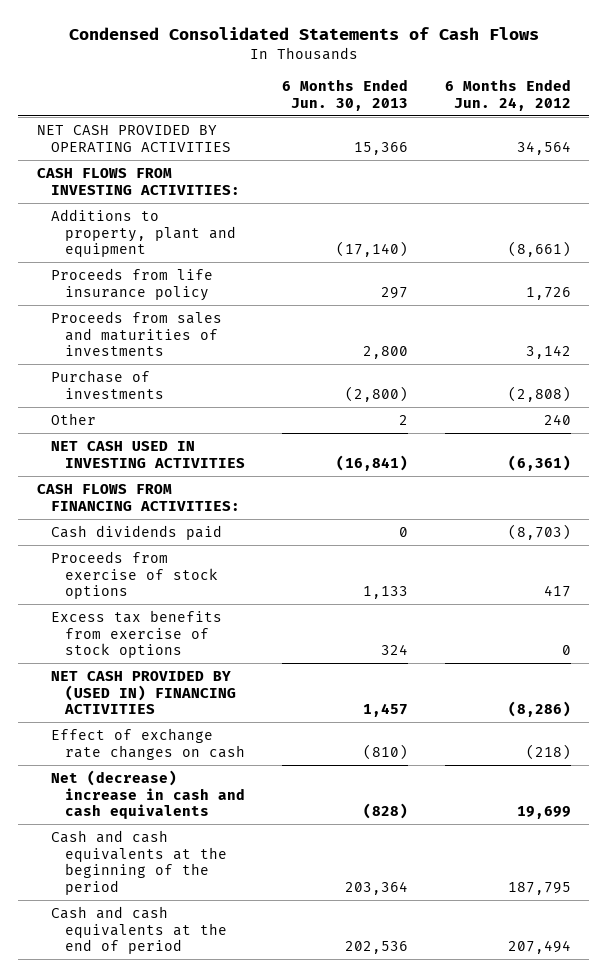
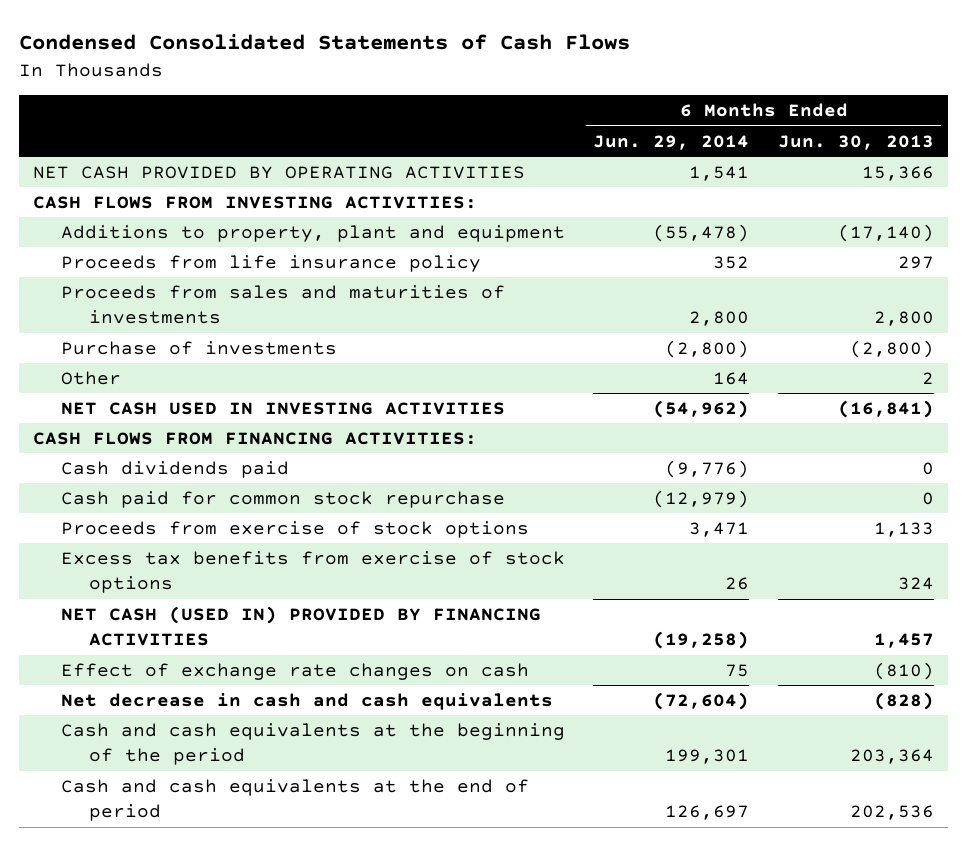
[444,79,571,111] 6 Months Ended Jun. 24, 2012 -> none
none -> [593,134,750,150] Jun. 29, 2014
none -> [61,490,506,508] Cash paid for common stock repurchase
[50,670,236,715] NET CASH PROVIDED BY (USED IN) FINANCING ACTIVITIES -> [61,605,542,647] NET CASH (USED IN) PROVIDED BY FINANCING ACTIVITIES
[50,769,245,820] Net (decrease) increase in cash and cash equivalents -> [61,692,554,710] Net decrease in cash and cash equivalents

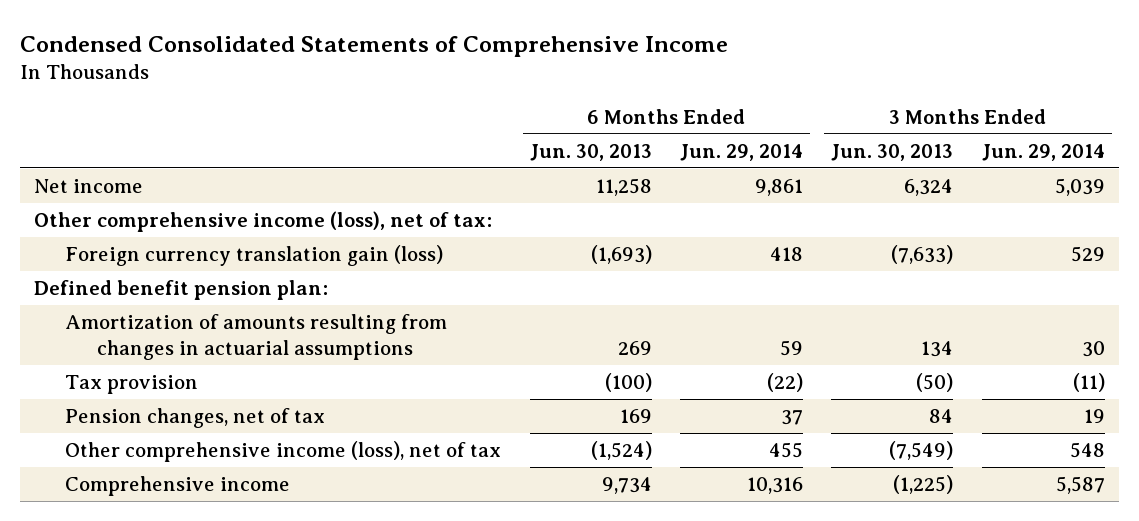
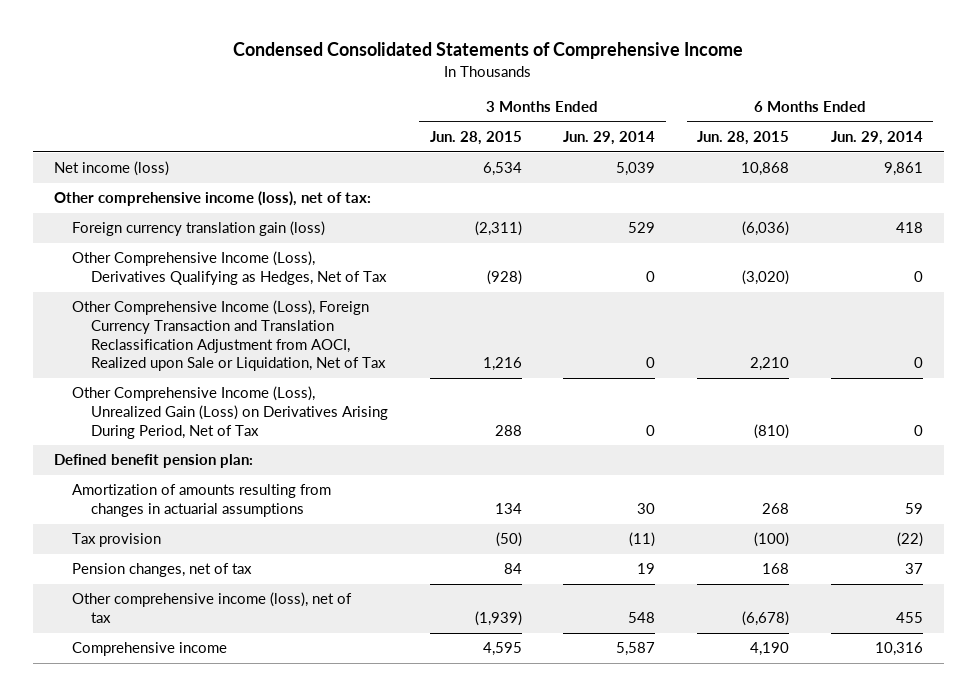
[529,143,652,161] Jun. 30, 2013 -> none
[831,143,954,161] Jun. 30, 2013 -> none
none -> [429,131,522,146] Jun. 28, 2015
none -> [697,131,790,146] Jun. 28, 2015
[34,178,144,193] Net income -> [53,161,169,177] Net income (loss)
none -> [72,251,387,286] Other Comprehensive Income (Loss), Derivatives Qualifying as Hedges, Net of Tax
none -> [72,300,386,372] Other Comprehensive Income (Loss), Foreign Currency Transaction and Translation Reclassification Adjustment from AOCI, Realized upon Sale or Liquidation, Net of Tax
none -> [72,386,388,439] Other Comprehensive Income (Loss), Unrealized Gain (Loss) on Derivatives Arising During Period, Net of Tax

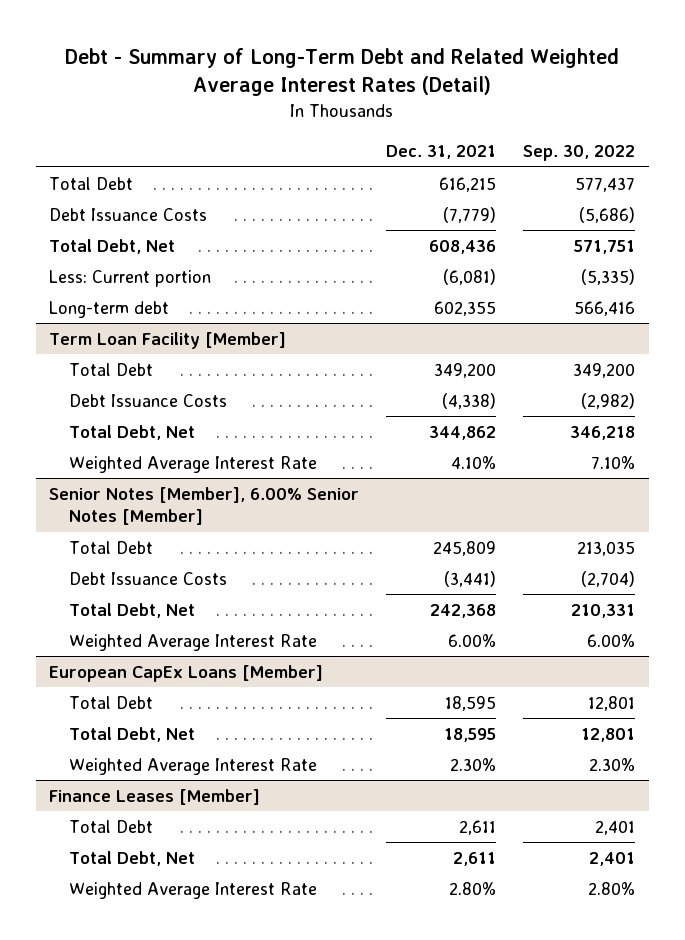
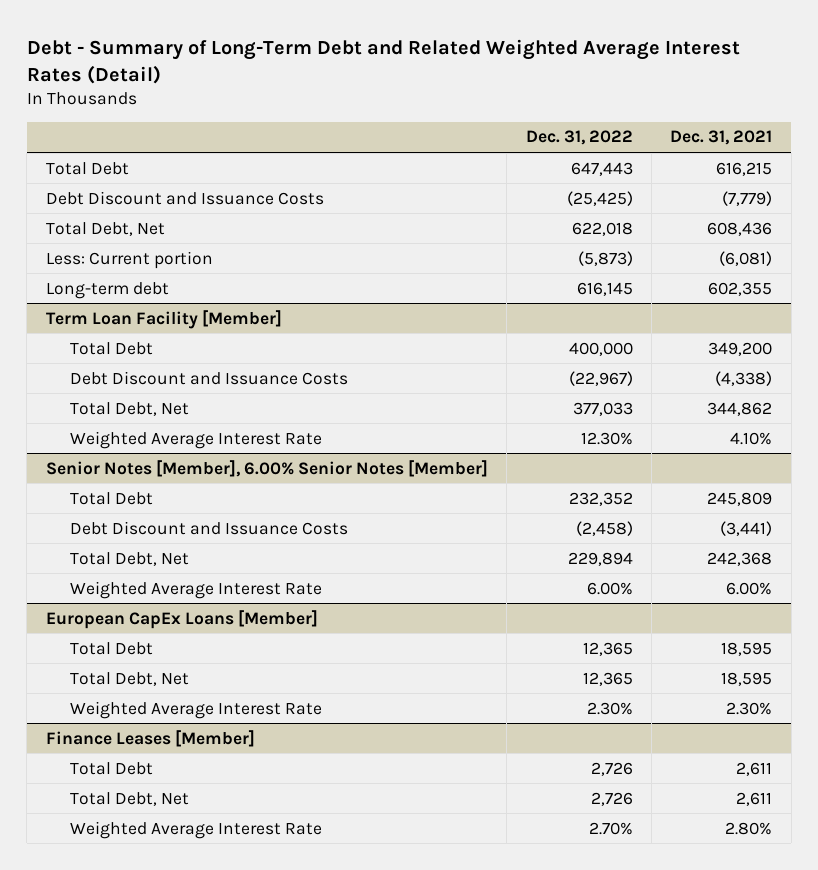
[523,145,636,162] Sep. 30, 2022 -> none
none -> [525,130,633,146] Dec. 31, 2022
[49,207,208,221] Debt Issuance Costs -> [45,190,324,205] Debt Discount and Issuance Costs
[69,393,228,407] Debt Issuance Costs -> [69,370,348,385] Debt Discount and Issuance Costs
[69,571,228,585] Debt Issuance Costs -> [69,520,348,535] Debt Discount and Issuance Costs

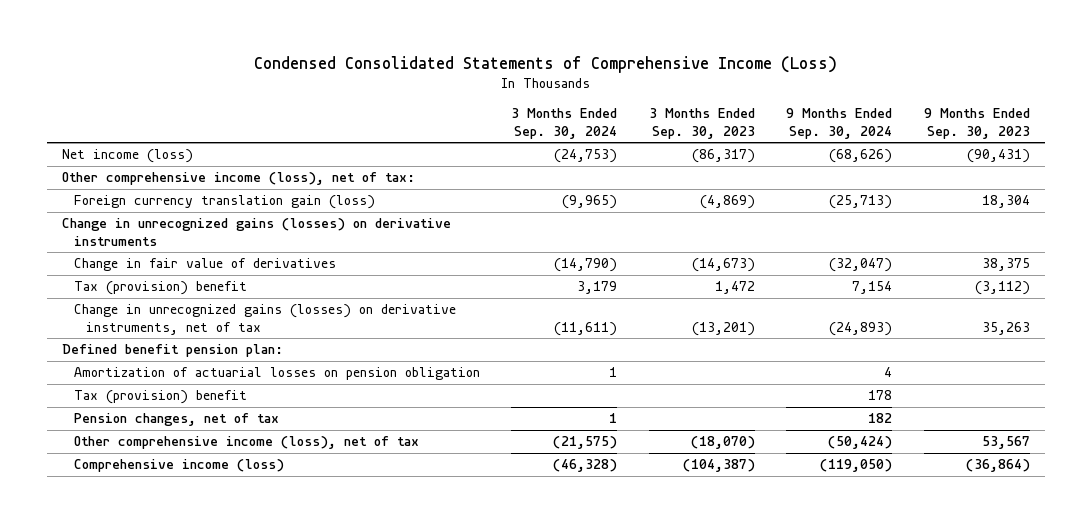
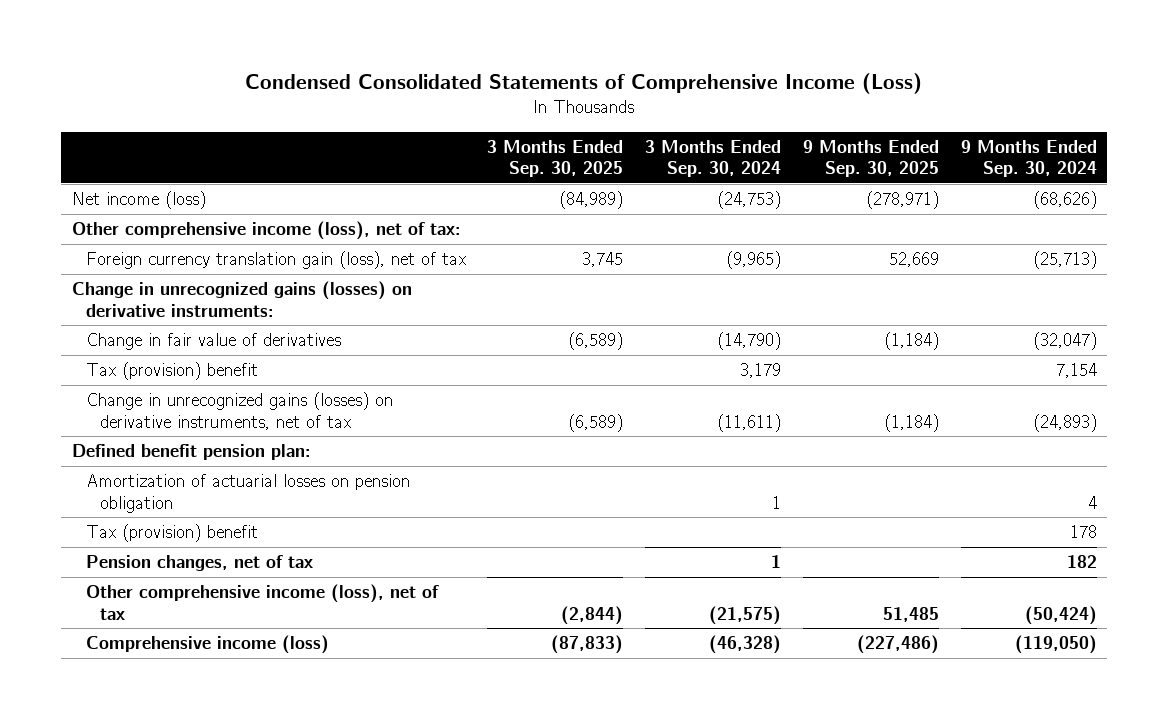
[648,108,755,139] 3 Months Ended Sep. 30, 2023 -> none
[923,108,1030,139] 9 Months Ended Sep. 30, 2023 -> none
none -> [487,139,624,178] 3 Months Ended Sep. 30, 2025
none -> [802,139,939,178] 9 Months Ended Sep. 30, 2025
[73,195,375,210] Foreign currency translation gain (loss) -> [85,251,466,270] Foreign currency translation gain (loss), net of tax
[62,218,452,246] Change in unrecognized gains (losses) on derivative instruments -> [71,281,412,317] Change in unrecognized gains (losses) on derivative instruments:

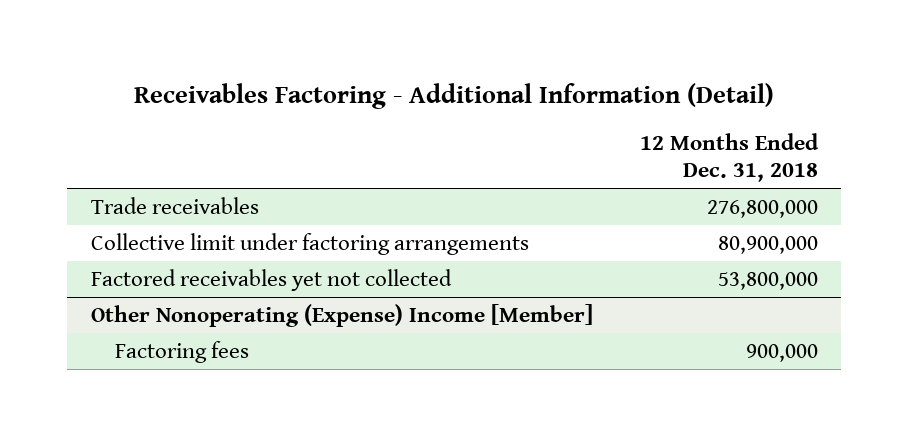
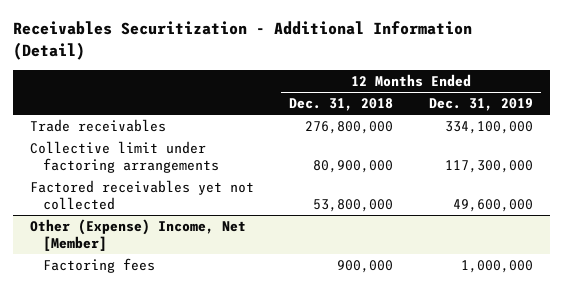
[134,82,775,109] Receivables Factoring - Additional Information (Detail) -> [12,21,472,60] Receivables Securitization - Additional Information (Detail)
none -> [428,98,533,112] Dec. 31, 2019
[90,303,593,327] Other Nonoperating (Expense) Income [Member] -> [30,219,247,251] Other (Expense) Income, Net [Member]

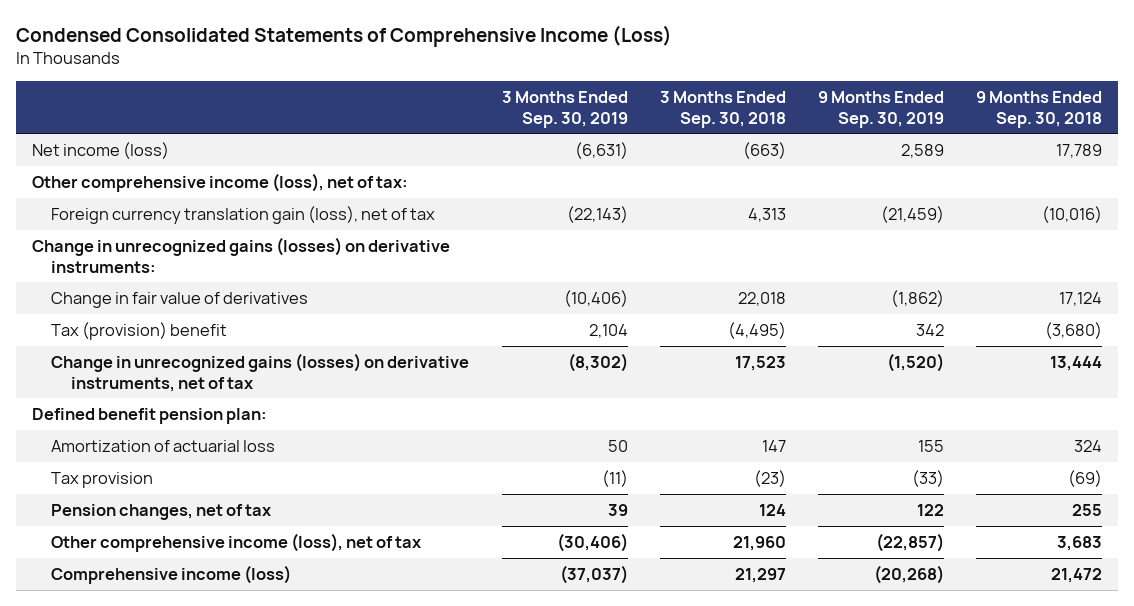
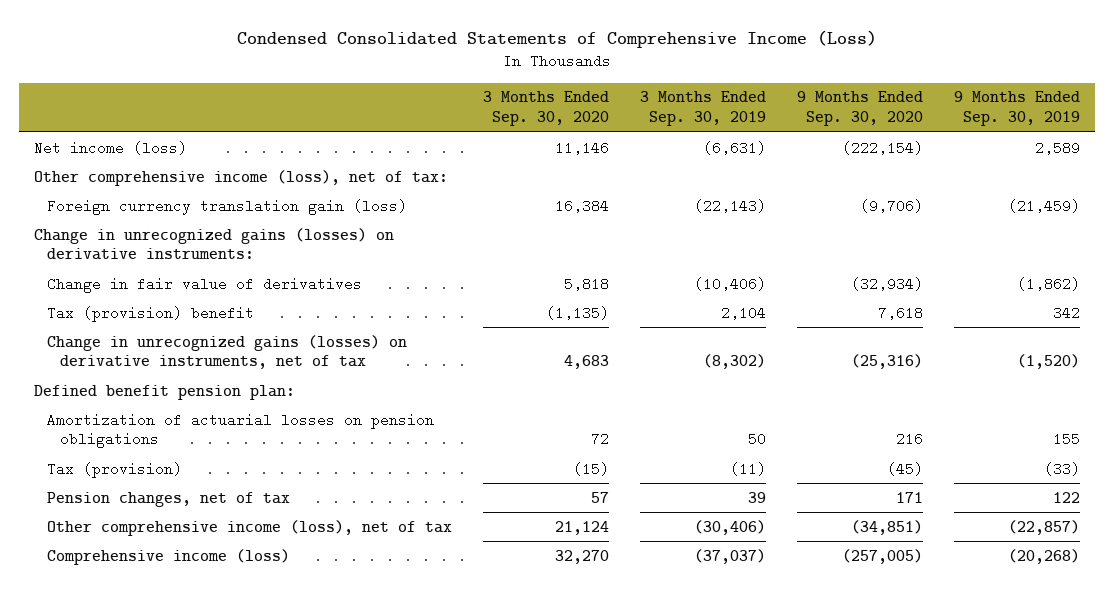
[659,90,786,128] 3 Months Ended Sep. 30, 2018 -> none
[976,90,1103,128] 9 Months Ended Sep. 30, 2018 -> none
none -> [482,91,609,127] 3 Months Ended Sep. 30, 2020
none -> [796,91,923,127] 9 Months Ended Sep. 30, 2020
[51,205,436,224] Foreign currency translation gain (loss), net of tax -> [46,198,407,215] Foreign currency translation gain (loss)
[51,439,276,452] Amortization of actuarial loss -> [46,412,434,449] Amortization of actuarial losses on pension obligations
[51,471,154,488] Tax provision -> [46,461,182,478] Tax (provision)

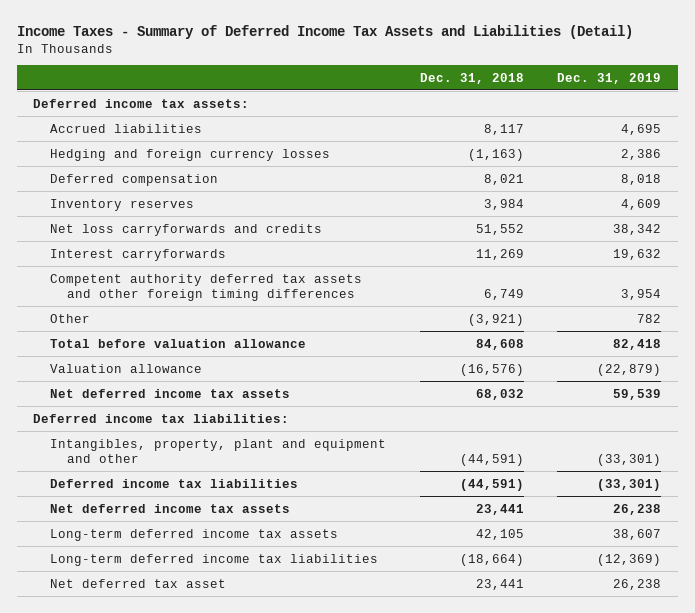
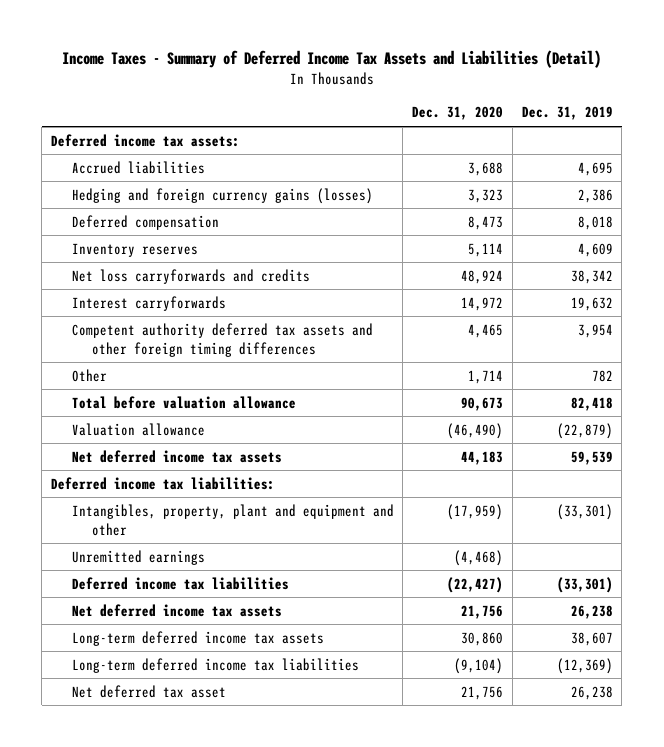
[419,72,524,84] Dec. 31, 2018 -> none
none -> [412,106,504,121] Dec. 31, 2020
[50,148,331,161] Hedging and foreign currency losses -> [71,187,373,204] Hedging and foreign currency gains (losses)
none -> [71,549,205,565] Unremitted earnings

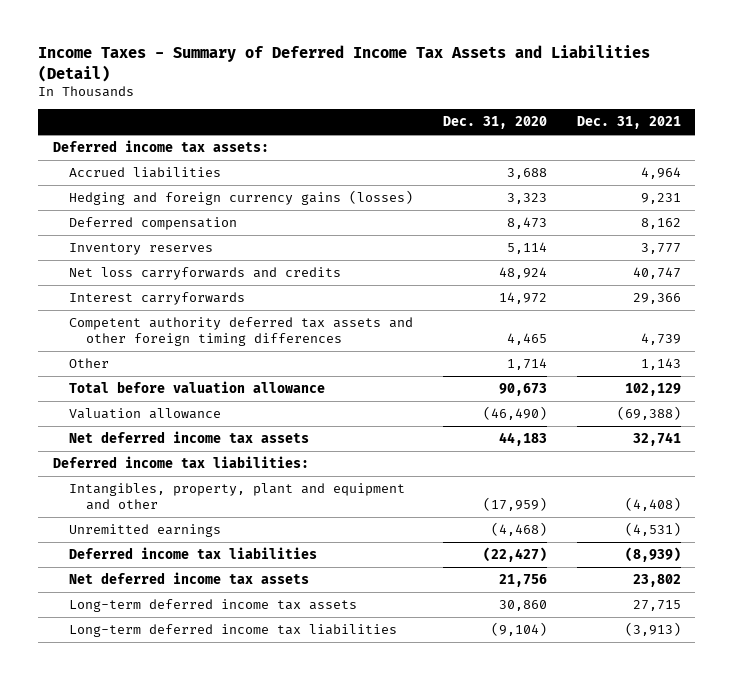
[521,106,613,121] Dec. 31, 2019 -> none
none -> [576,116,681,130] Dec. 31, 2021
[71,684,226,698] Net deferred tax asset -> none

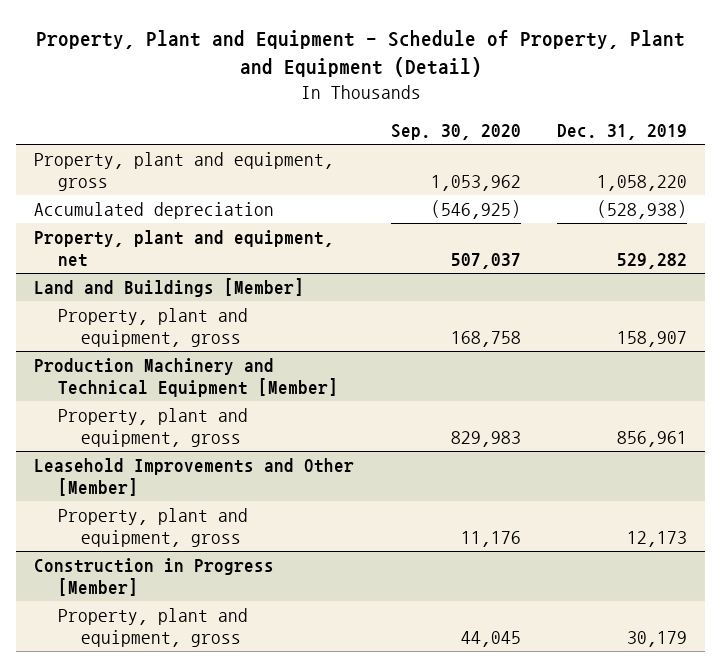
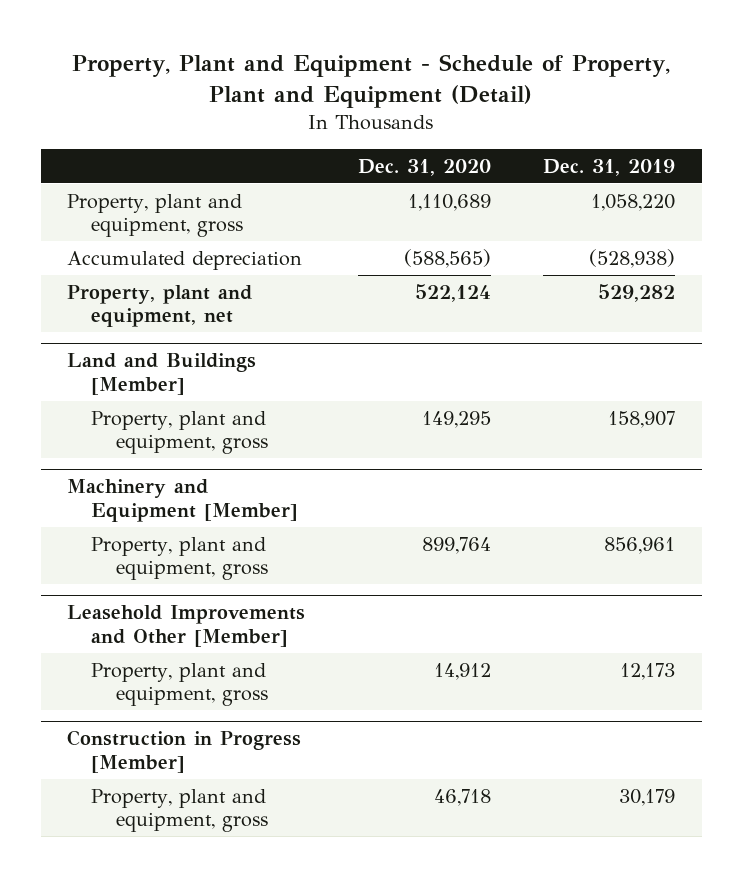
[390,124,521,141] Sep. 30, 2020 -> none
none -> [357,158,491,176] Dec. 31, 2020
[34,357,338,397] Production Machinery and Technical Equipment [Member] -> [67,479,299,522] Machinery and Equipment [Member]

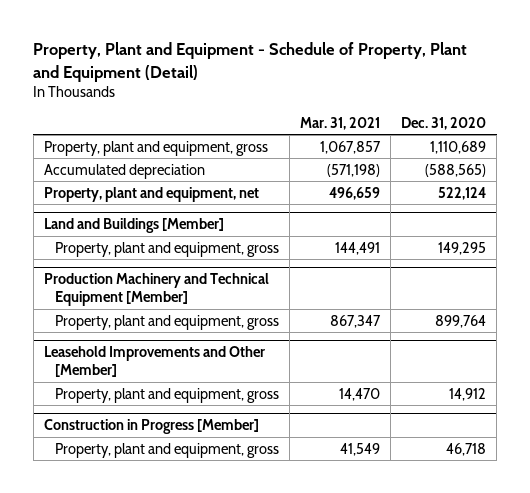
[543,158,676,176] Dec. 31, 2019 -> none
none -> [300,116,381,130] Mar. 31, 2021
[67,479,299,522] Machinery and Equipment [Member] -> [43,273,269,306] Production Machinery and Technical Equipment [Member]

